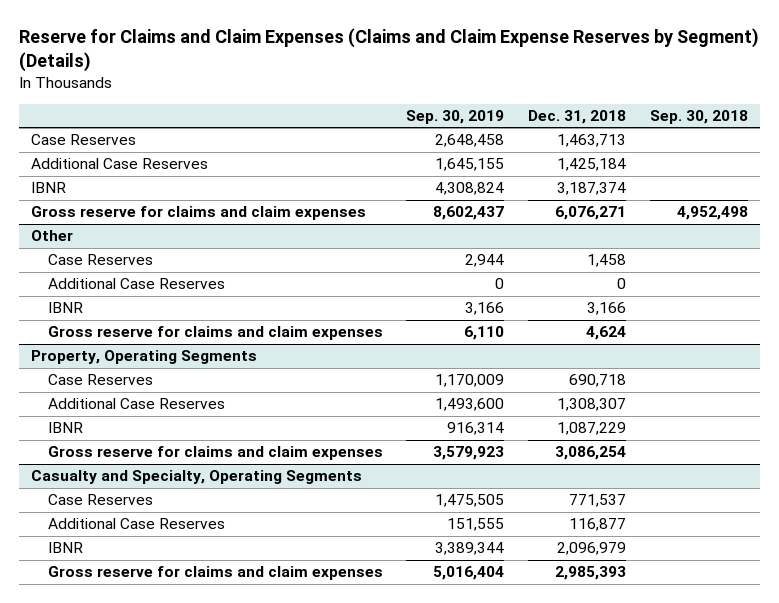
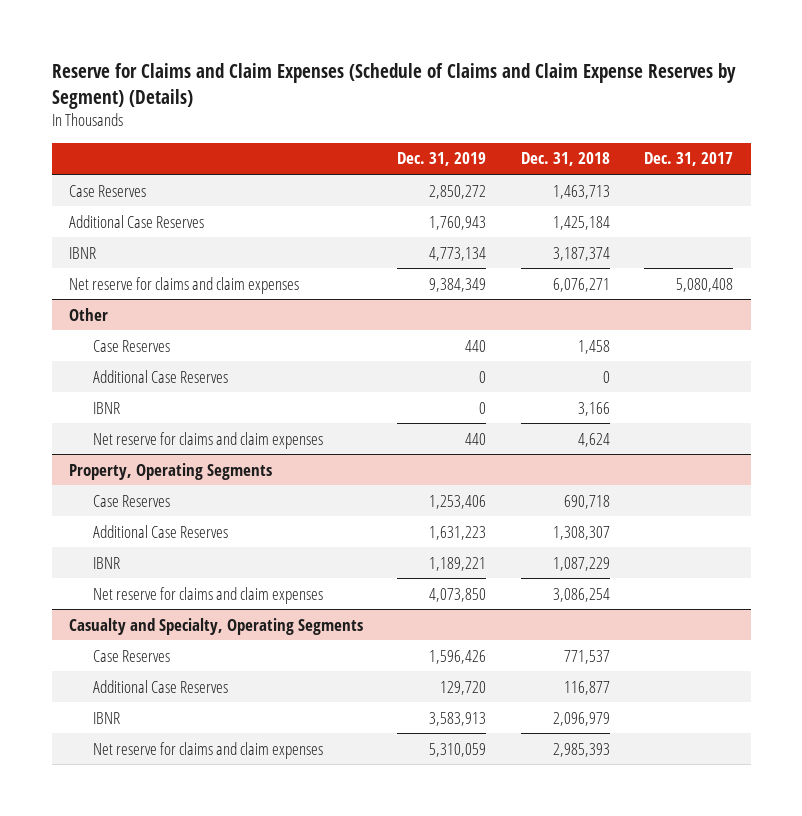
[19,28,760,73] Reserve for Claims and Claim Expenses (Claims and Claim Expense Reserves by Segment) (Details) -> [51,62,736,109] Reserve for Claims and Claim Expenses (Schedule of Claims and Claim Expense Reserves by Segment) (Details)
[406,110,505,125] Sep. 30, 2019 -> none
[649,110,748,125] Sep. 30, 2018 -> none
none -> [397,152,487,167] Dec. 31, 2019
none -> [644,152,734,167] Dec. 31, 2017
[31,206,367,221] Gross reserve for claims and claim expenses -> [68,276,299,294] Net reserve for claims and claim expenses
[47,326,383,341] Gross reserve for claims and claim expenses -> [93,431,324,449] Net reserve for claims and claim expenses
[47,446,383,461] Gross reserve for claims and claim expenses -> [93,586,324,604] Net reserve for claims and claim expenses
[47,566,383,581] Gross reserve for claims and claim expenses -> [93,741,324,759] Net reserve for claims and claim expenses

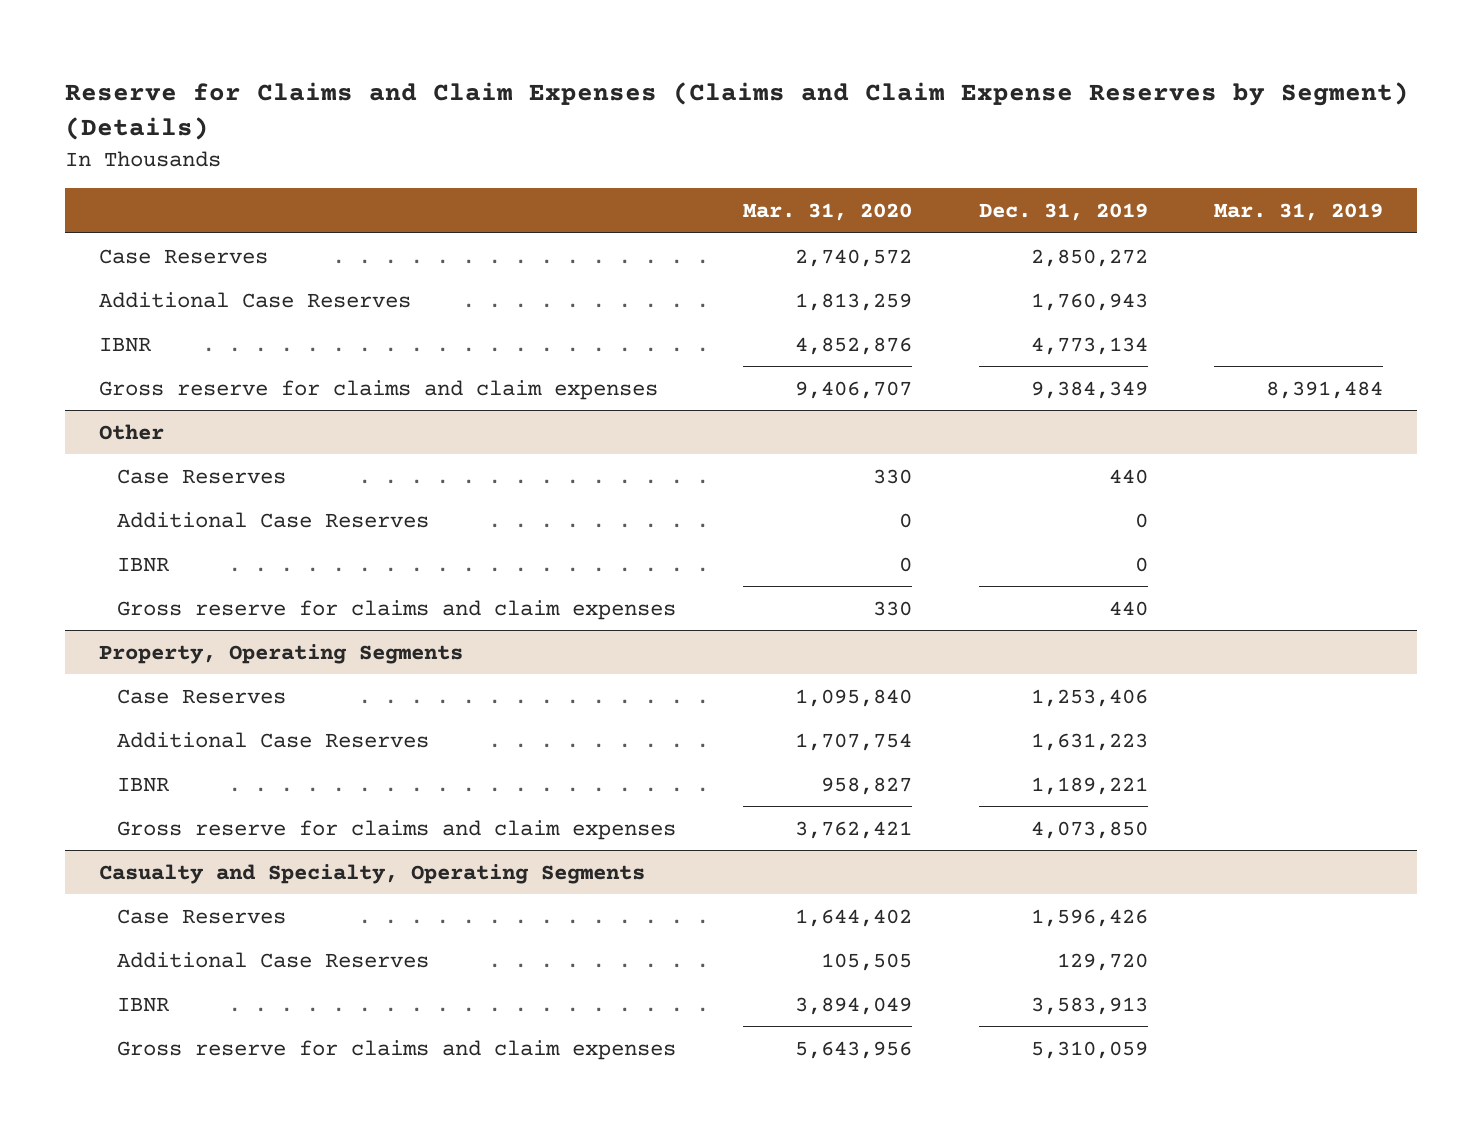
[51,62,736,109] Reserve for Claims and Claim Expenses (Schedule of Claims and Claim Expense Reserves by Segment) (Details) -> [65,82,1410,141] Reserve for Claims and Claim Expenses (Claims and Claim Expense Reserves by Segment) (Details)
[520,152,610,167] Dec. 31, 2018 -> none
[644,152,734,167] Dec. 31, 2017 -> none
none -> [742,203,912,222] Mar. 31, 2020
none -> [1214,203,1384,222] Mar. 31, 2019
[68,276,299,294] Net reserve for claims and claim expenses -> [98,379,658,400] Gross reserve for claims and claim expenses
[93,431,324,449] Net reserve for claims and claim expenses -> [116,599,676,620] Gross reserve for claims and claim expenses
[93,586,324,604] Net reserve for claims and claim expenses -> [116,819,676,840] Gross reserve for claims and claim expenses
[93,741,324,759] Net reserve for claims and claim expenses -> [116,1039,676,1060] Gross reserve for claims and claim expenses

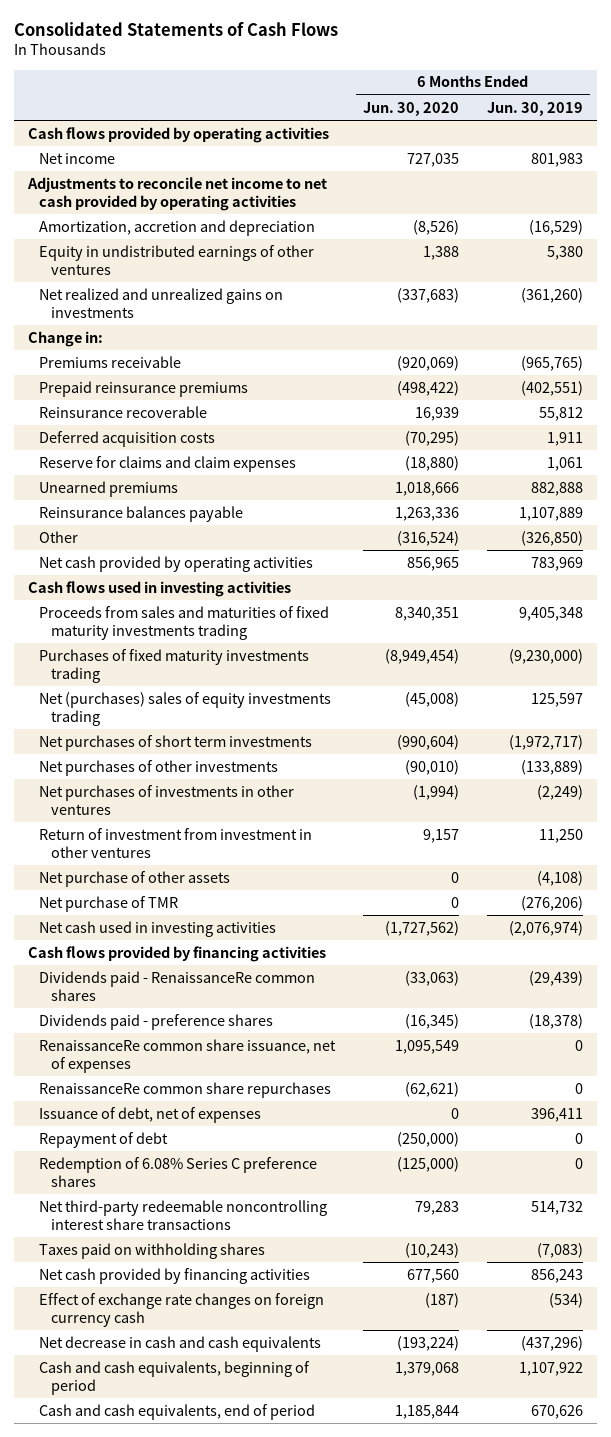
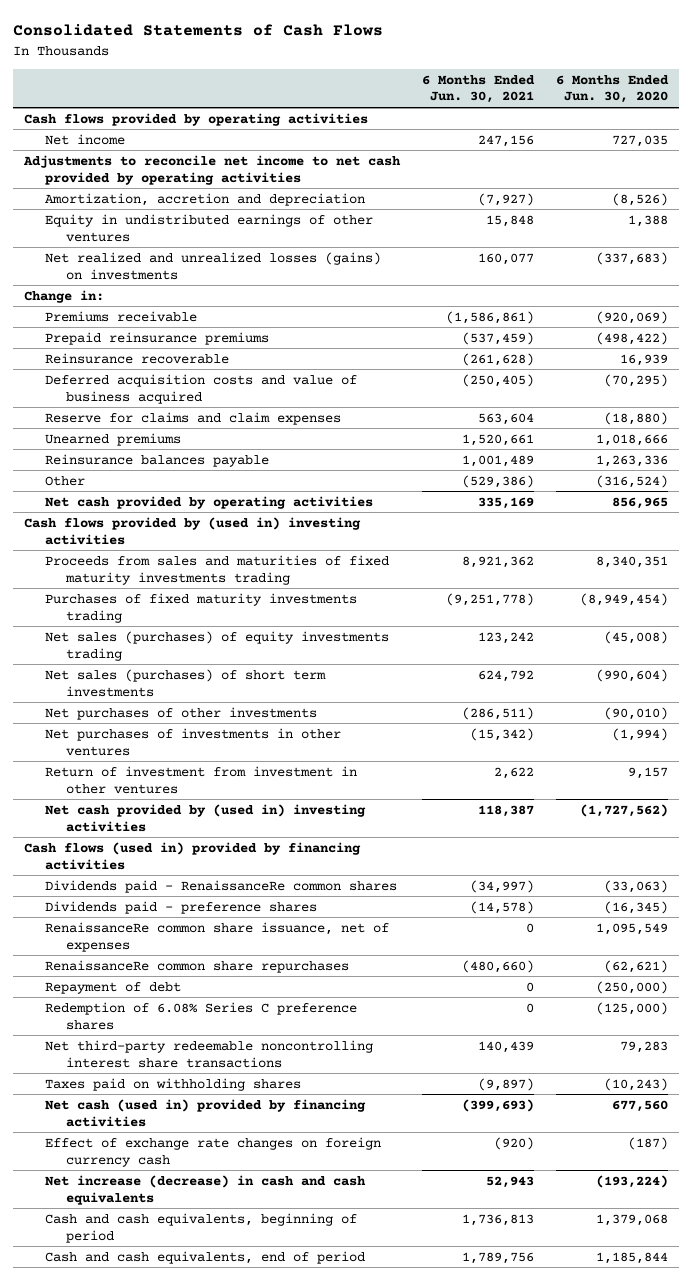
[487,101,584,116] Jun. 30, 2019 -> none
none -> [422,74,536,104] 6 Months Ended Jun. 30, 2021
[39,287,284,319] Net realized and unrealized gains on investments -> [44,251,381,280] Net realized and unrealized losses (gains) on investments
[39,430,216,447] Deferred acquisition costs -> [44,373,357,404] Deferred acquisition costs and value of business acquired
[27,580,291,597] Cash flows used in investing activities -> [24,516,362,545] Cash flows provided by (used in) investing activities
[39,691,332,727] Net (purchases) sales of equity investments trading -> [44,630,389,661] Net sales (purchases) of equity investments trading
[39,734,313,751] Net purchases of short term investments -> [44,668,326,697] Net sales (purchases) of short term investments
[39,870,231,887] Net purchase of other assets -> none
[39,895,179,912] Net purchase of TMR -> none
[39,920,277,937] Net cash used in investing activities -> [44,803,366,832] Net cash provided by (used in) investing activities
[27,945,326,962] Cash flows provided by financing activities -> [24,841,362,870] Cash flows (used in) provided by financing activities
[39,1106,262,1123] Issuance of debt, net of expenses -> none
[39,1267,311,1284] Net cash provided by financing activities -> [44,1098,366,1127] Net cash (used in) provided by financing activities
[39,1335,322,1352] Net decrease in cash and cash equivalents -> [44,1174,366,1205] Net increase (decrease) in cash and cash equivalents

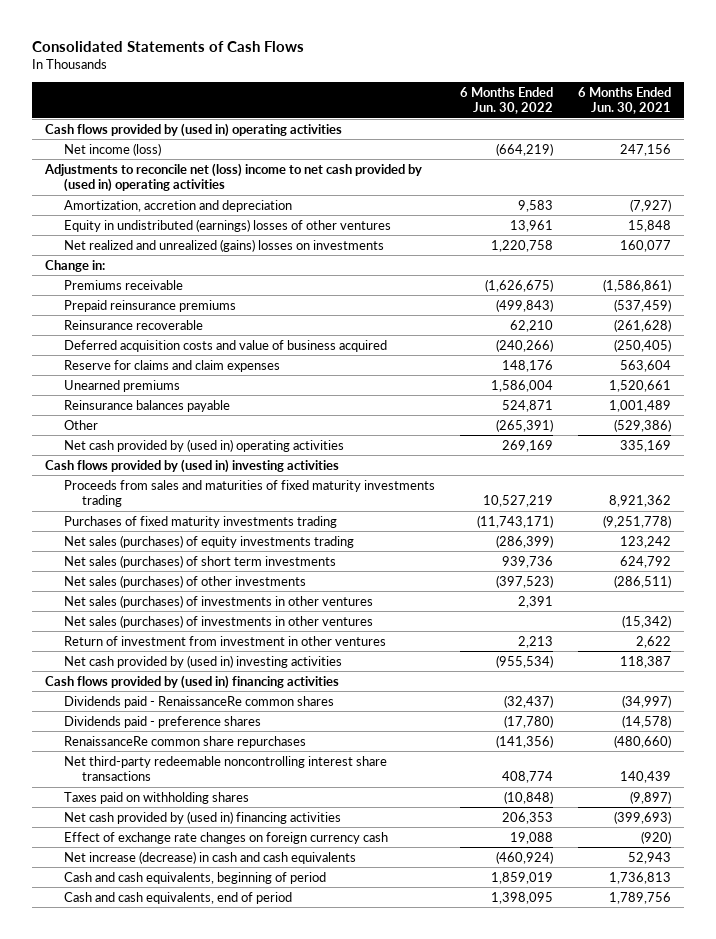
[555,74,669,104] 6 Months Ended Jun. 30, 2020 -> none
none -> [459,86,553,115] 6 Months Ended Jun. 30, 2022
[24,112,369,126] Cash flows provided by operating activities -> [44,122,342,137] Cash flows provided by (used in) operating activities
[44,133,125,145] Net income -> [63,142,161,156] Net income (loss)
[23,154,402,185] Adjustments to reconcile net income to net cash provided by operating activities -> [43,162,422,193] Adjustments to reconcile net (loss) income to net cash provided by (used in) operating activities
[44,213,373,242] Equity in undistributed earnings of other ventures -> [63,218,391,232] Equity in undistributed (earnings) losses of other ventures
[44,251,381,280] Net realized and unrealized losses (gains) on investments -> [63,238,384,252] Net realized and unrealized (gains) losses on investments
[44,495,373,509] Net cash provided by operating activities -> [63,438,344,452] Net cash provided by (used in) operating activities
[44,706,317,720] Net purchases of other investments -> [63,574,306,588] Net sales (purchases) of other investments
none -> [63,594,373,608] Net sales (purchases) of investments in other ventures
[44,727,341,756] Net purchases of investments in other ventures -> [63,614,373,628] Net sales (purchases) of investments in other ventures
[24,841,362,870] Cash flows (used in) provided by financing activities -> [44,674,339,689] Cash flows provided by (used in) financing activities
[44,921,389,952] RenaissanceRe common share issuance, net of expenses -> none
[44,981,181,994] Repayment of debt -> none
[44,1001,357,1030] Redemption of 6.08% Series C preference shares -> none
[44,1098,366,1127] Net cash (used in) provided by financing activities -> [63,810,341,824] Net cash provided by (used in) financing activities

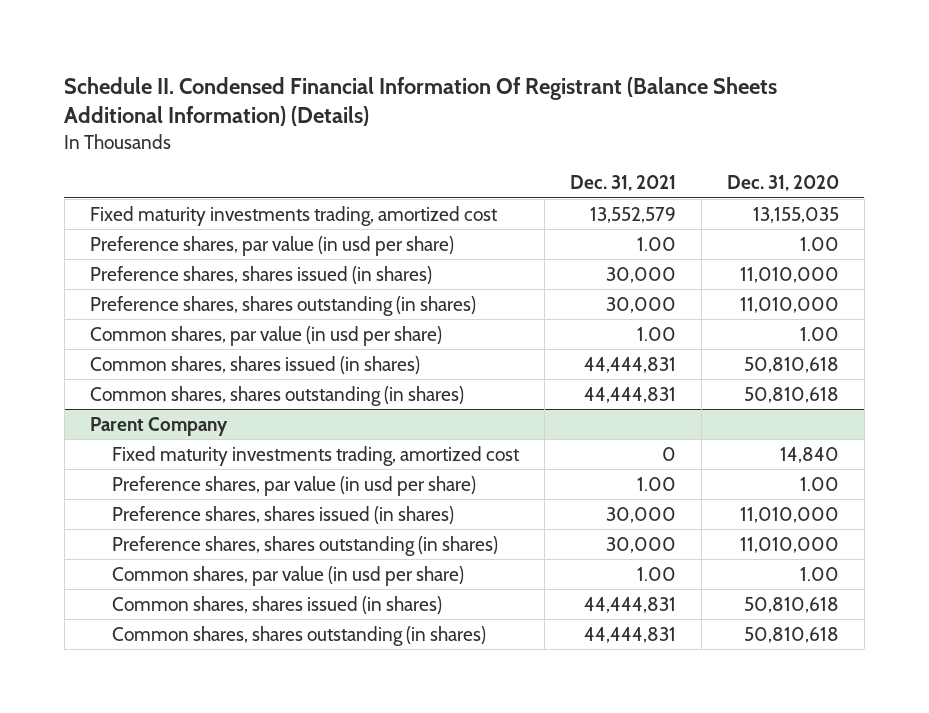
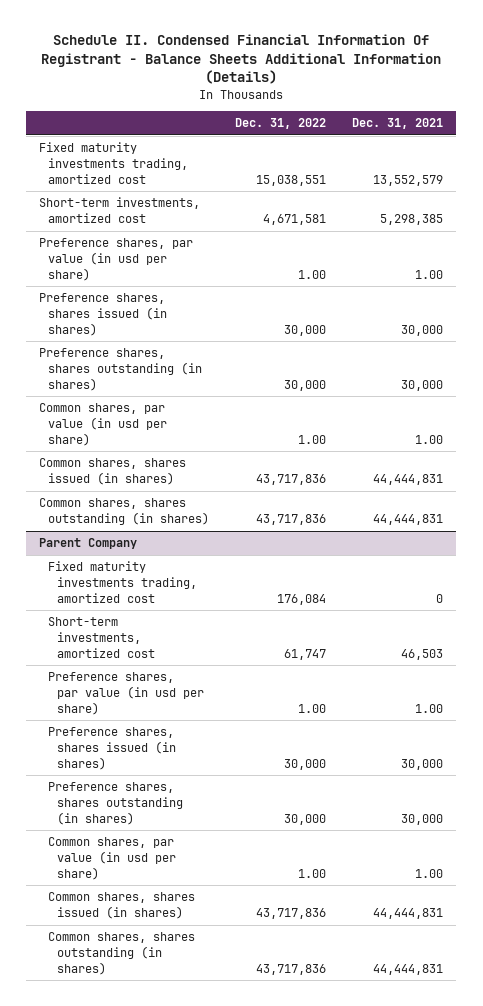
[64,76,778,127] Schedule II. Condensed Financial Information Of Registrant (Balance Sheets Additional Information) (Details) -> [41,33,442,85] Schedule II. Condensed Financial Information Of Registrant - Balance Sheets Additional Information (Details)
[726,175,839,192] Dec. 31, 2020 -> none
none -> [235,118,327,130] Dec. 31, 2022
none -> [39,197,201,224] Short-term investments, amortized cost
none -> [48,617,155,658] Short-term investments, amortized cost

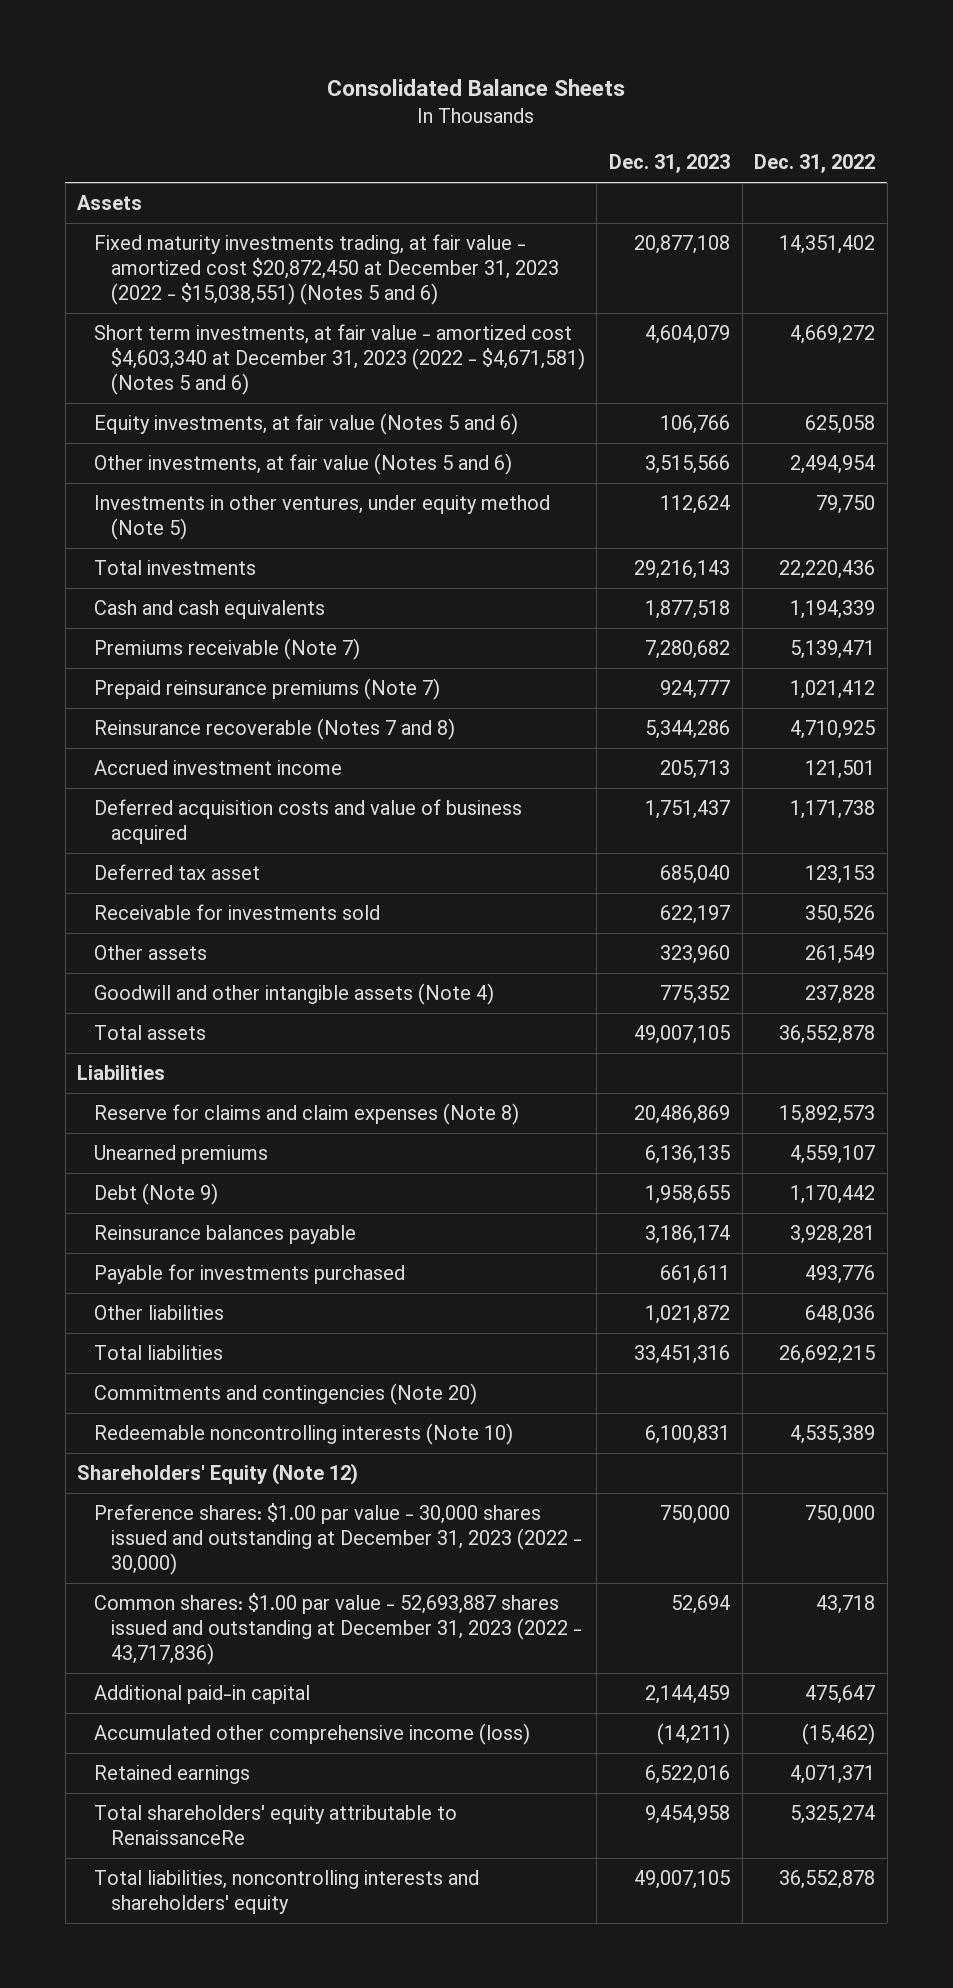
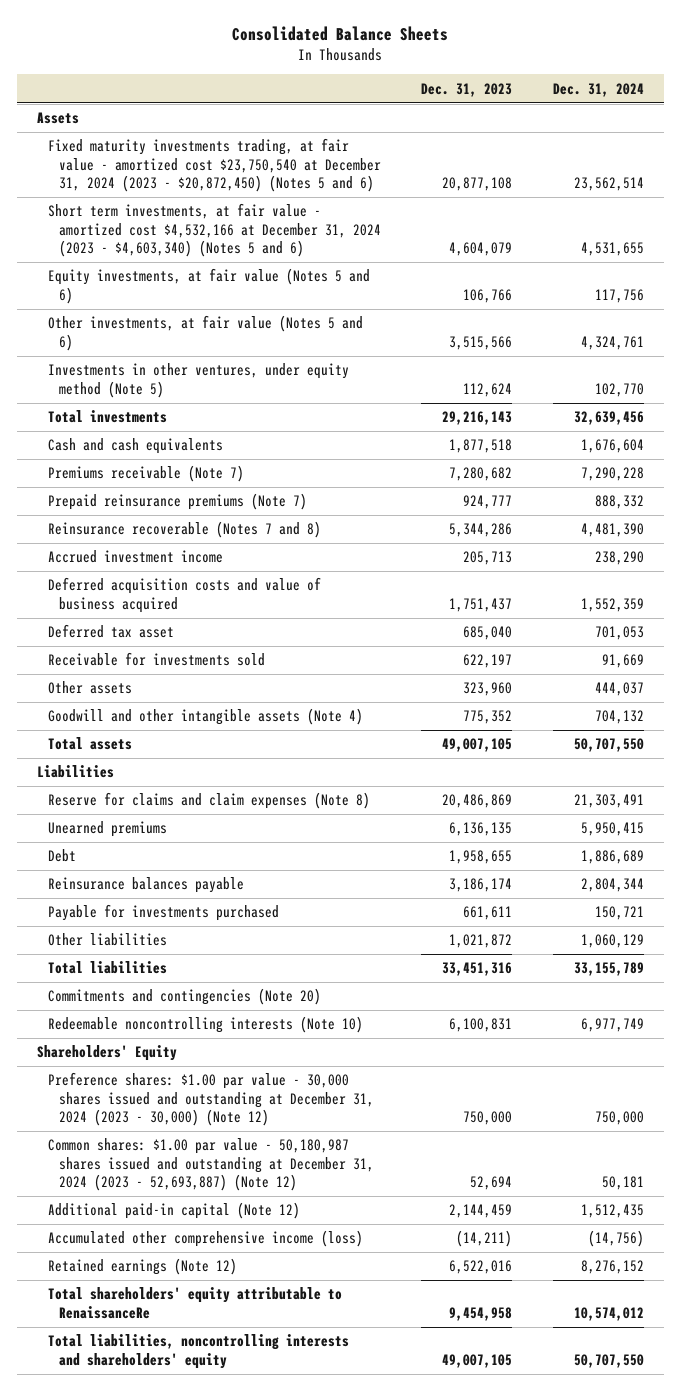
[754,154,876,174] Dec. 31, 2022 -> none
none -> [552,82,644,97] Dec. 31, 2024
[93,234,559,305] Fixed maturity investments trading, at fair value - amortized cost $20,872,450 at December 31, 2023 (2022 - $15,038,551) (Notes 5 and 6) -> [47,138,381,192] Fixed maturity investments trading, at fair value - amortized cost $23,750,540 at December 31, 2024 (2023 - $20,872,450) (Notes 5 and 6)
[93,324,585,395] Short term investments, at fair value - amortized cost $4,603,340 at December 31, 2023 (2022 - $4,671,581) (Notes 5 and 6) -> [47,203,381,257] Short term investments, at fair value - amortized cost $4,532,166 at December 31, 2024 (2023 - $4,603,340) (Notes 5 and 6)
[93,1183,218,1206] Debt (Note 9) -> [47,849,76,863] Debt
[77,1463,359,1486] Shareholders' Equity (Note 12) -> [37,1045,178,1062] Shareholders' Equity
[93,1503,582,1575] Preference shares: $1.00 par value - 30,000 shares issued and outstanding at December 31, 2023 (2022 - 30,000) -> [47,1072,374,1126] Preference shares: $1.00 par value - 30,000 shares issued and outstanding at December 31, 2024 (2023 - 30,000) (Note 12)
[93,1593,582,1665] Common shares: $1.00 par value - 52,693,887 shares issued and outstanding at December 31, 2023 (2022 - 43,717,836) -> [47,1138,374,1191] Common shares: $1.00 par value - 50,180,987 shares issued and outstanding at December 31, 2024 (2023 - 52,693,887) (Note 12)
[93,1685,310,1705] Additional paid-in capital -> [47,1202,300,1220] Additional paid-in capital (Note 12)
[93,1765,250,1785] Retained earnings -> [47,1258,237,1276] Retained earnings (Note 12)

